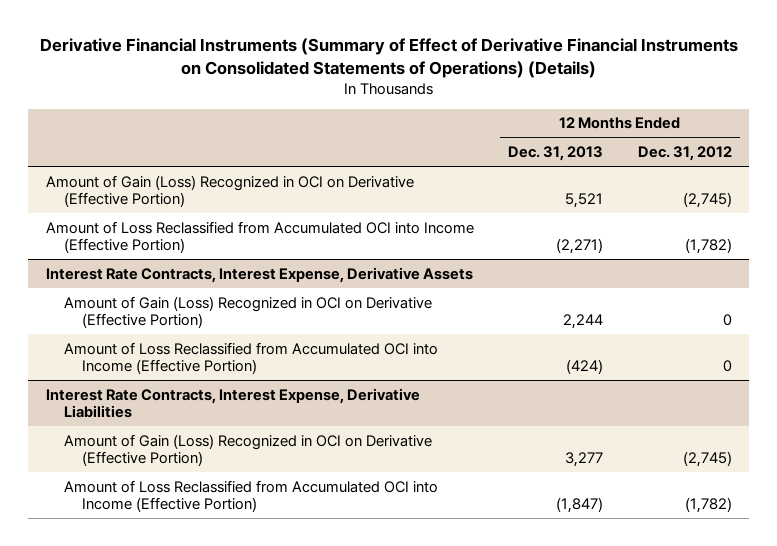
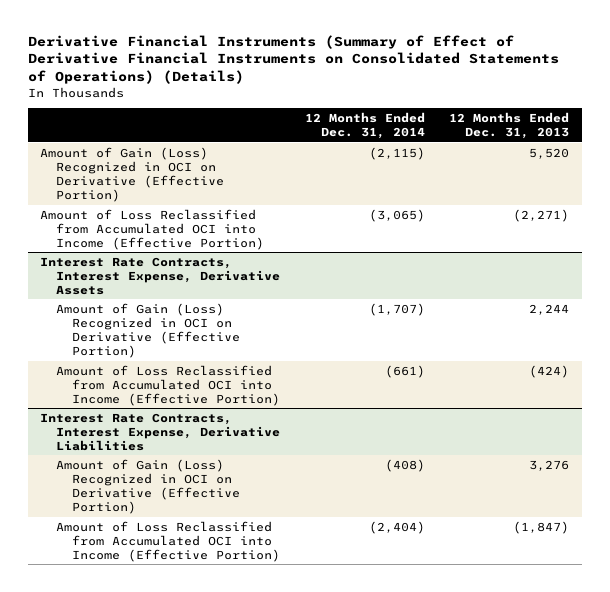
[637,146,732,162] Dec. 31, 2012 -> none
none -> [304,111,425,139] 12 Months Ended Dec. 31, 2014
[565,192,604,208] 5,521 -> [529,147,570,159] 5,520
[565,451,604,467] 3,277 -> [529,459,570,471] 3,276

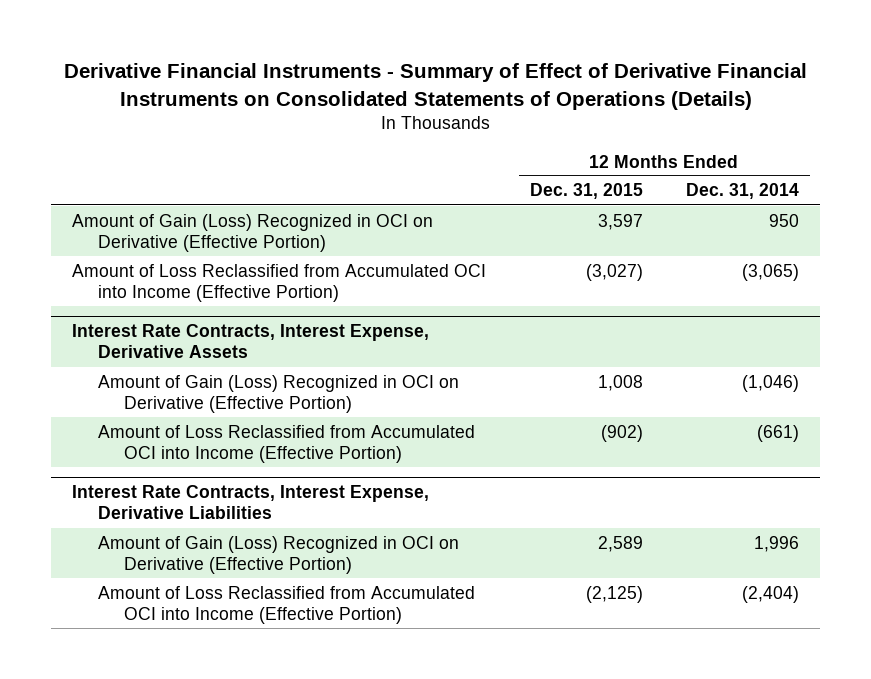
[27,34,559,85] Derivative Financial Instruments (Summary of Effect of Derivative Financial Instruments on Consolidated Statements of Operations) (Details) -> [63,63,807,110] Derivative Financial Instruments - Summary of Effect of Derivative Financial Instruments on Consolidated Statements of Operations (Details)
[449,111,570,139] 12 Months Ended Dec. 31, 2013 -> none
none -> [529,183,643,200] Dec. 31, 2015
[368,146,425,160] (2,115) -> [768,213,799,227] 950
[368,302,425,316] (1,707) -> [741,374,799,392] (1,046)
[384,458,425,472] (408) -> [753,535,799,552] 1,996

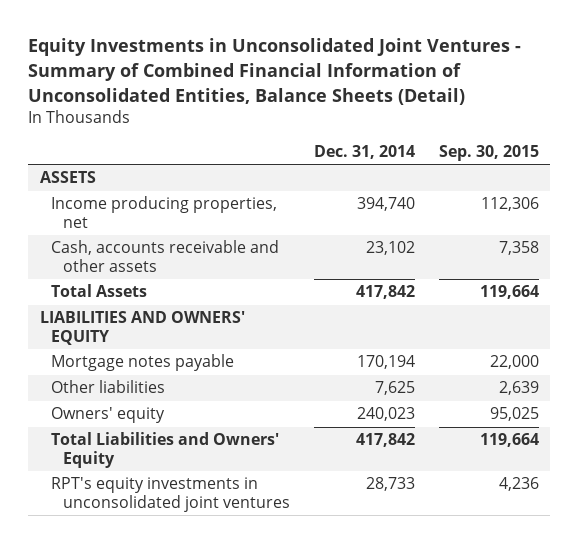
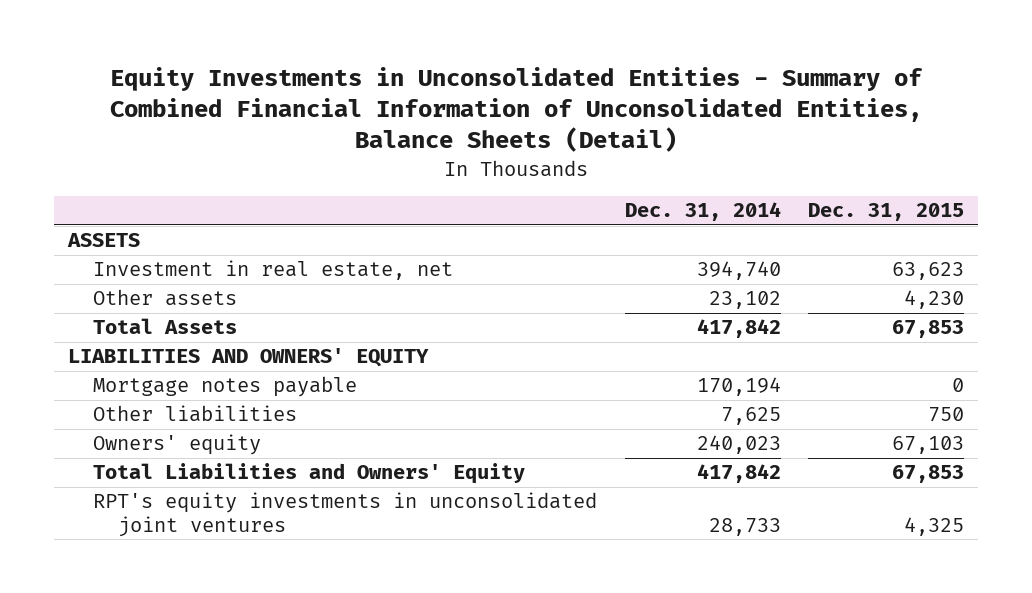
[27,38,521,105] Equity Investments in Unconsolidated Joint Ventures - Summary of Combined Financial Information of Unconsolidated Entities, Balance Sheets (Detail) -> [110,66,924,153] Equity Investments in Unconsolidated Entities - Summary of Combined Financial Information of Unconsolidated Entities, Balance Sheets (Detail)
[438,145,539,162] Sep. 30, 2015 -> none
none -> [808,203,965,222] Dec. 31, 2015
[51,196,278,228] Income producing properties, net -> [93,260,454,281] Investment in real estate, net
[51,240,280,272] Cash, accounts receivable and other assets -> [93,289,238,307] Other assets

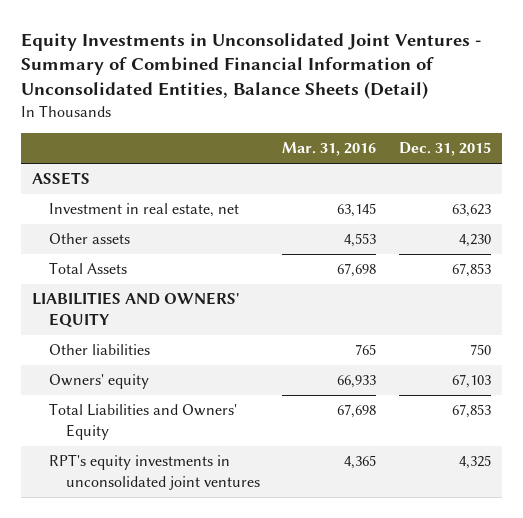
[110,66,924,153] Equity Investments in Unconsolidated Entities - Summary of Combined Financial Information of Unconsolidated Entities, Balance Sheets (Detail) -> [20,32,481,100] Equity Investments in Unconsolidated Joint Ventures - Summary of Combined Financial Information of Unconsolidated Entities, Balance Sheets (Detail)
[624,202,781,222] Dec. 31, 2014 -> none
none -> [282,142,377,157] Mar. 31, 2016
[93,376,358,398] Mortgage notes payable -> none

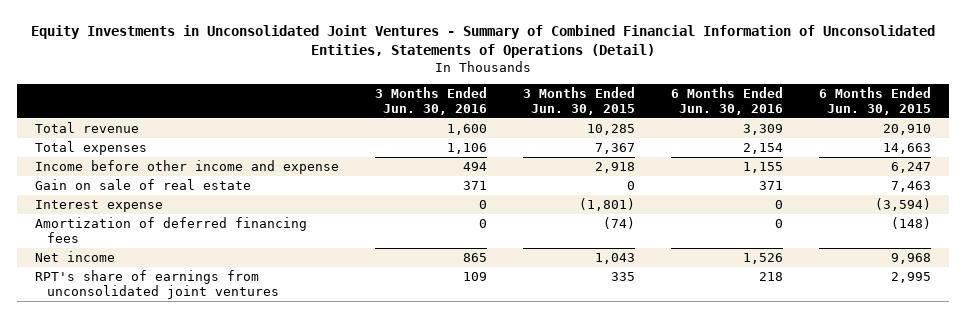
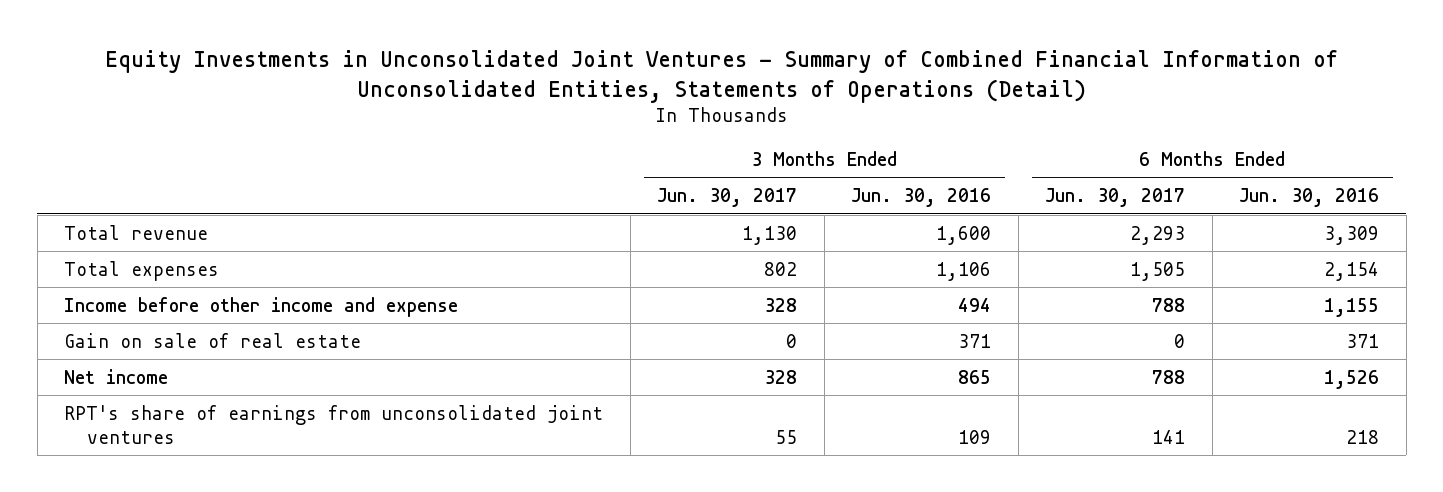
[523,86,636,116] 3 Months Ended Jun. 30, 2015 -> none
[818,86,931,116] 6 Months Ended Jun. 30, 2015 -> none
none -> [657,188,798,208] Jun. 30, 2017
none -> [1045,188,1186,208] Jun. 30, 2017
[35,199,164,212] Interest expense -> none
[35,216,308,243] Amortization of deferred financing fees -> none

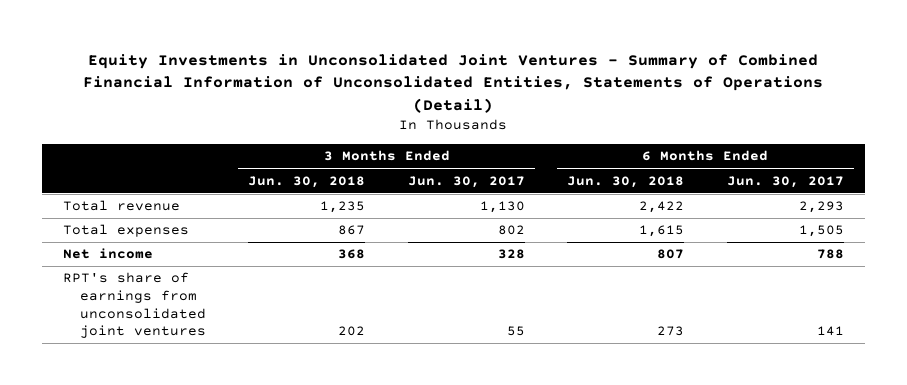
[851,188,992,208] Jun. 30, 2016 -> none
[1239,188,1380,208] Jun. 30, 2016 -> none
none -> [248,175,366,188] Jun. 30, 2018
none -> [567,175,685,188] Jun. 30, 2018
[64,296,459,317] Income before other income and expense -> none
[64,332,362,348] Gain on sale of real estate -> none

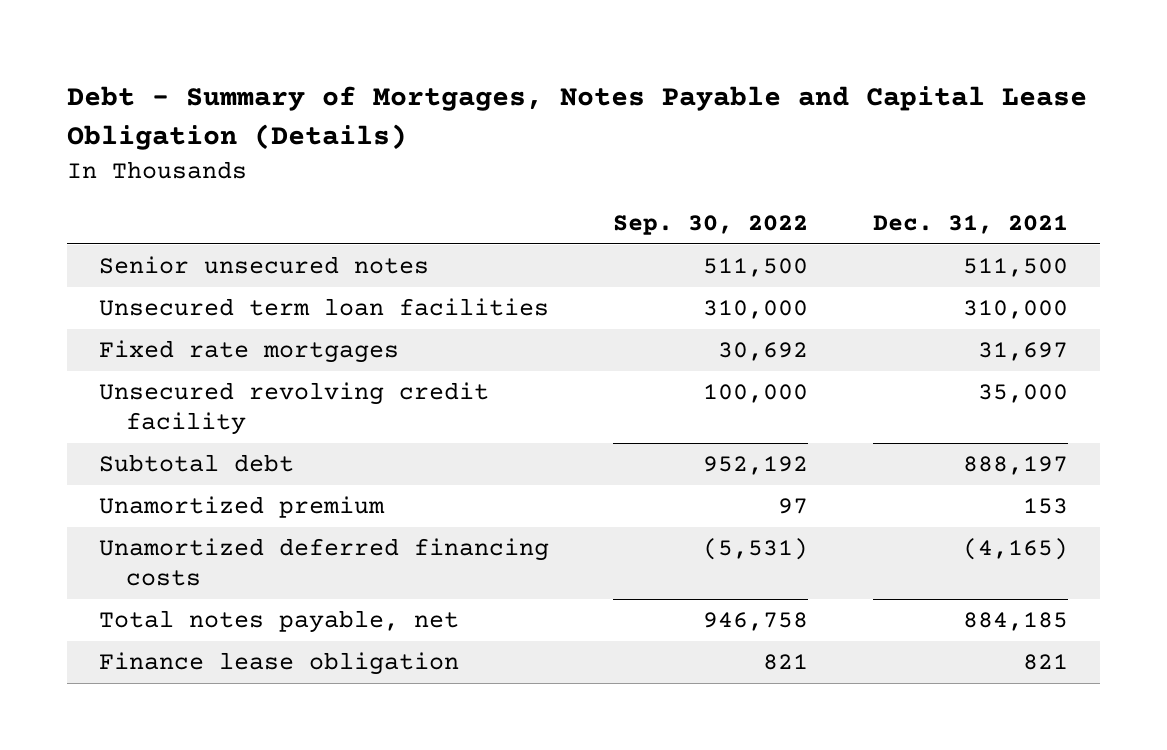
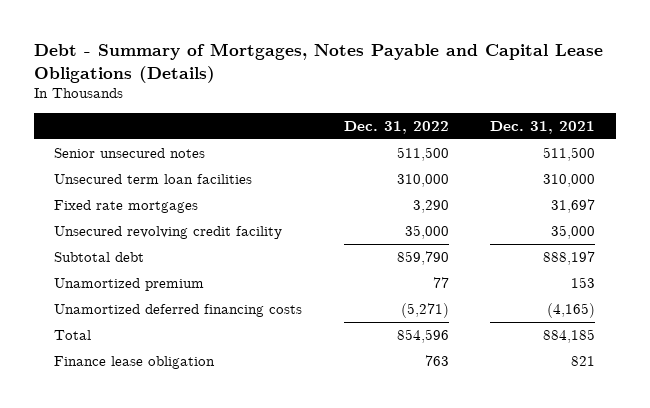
[66,86,1087,151] Debt - Summary of Mortgages, Notes Payable and Capital Lease Obligation (Details) -> [33,43,603,83] Debt - Summary of Mortgages, Notes Payable and Capital Lease Obligations (Details)
[613,215,809,236] Sep. 30, 2022 -> none
none -> [343,120,449,134] Dec. 31, 2022
[99,610,460,634] Total notes payable, net -> [54,329,92,340] Total

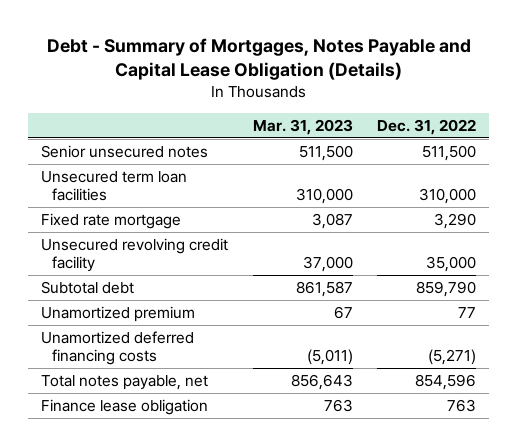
[33,43,603,83] Debt - Summary of Mortgages, Notes Payable and Capital Lease Obligations (Details) -> [46,38,471,81] Debt - Summary of Mortgages, Notes Payable and Capital Lease Obligation (Details)
[490,120,596,134] Dec. 31, 2021 -> none
none -> [252,118,353,135] Mar. 31, 2023
[54,199,199,213] Fixed rate mortgages -> [40,213,181,230] Fixed rate mortgage
[54,329,92,340] Total -> [40,375,208,391] Total notes payable, net

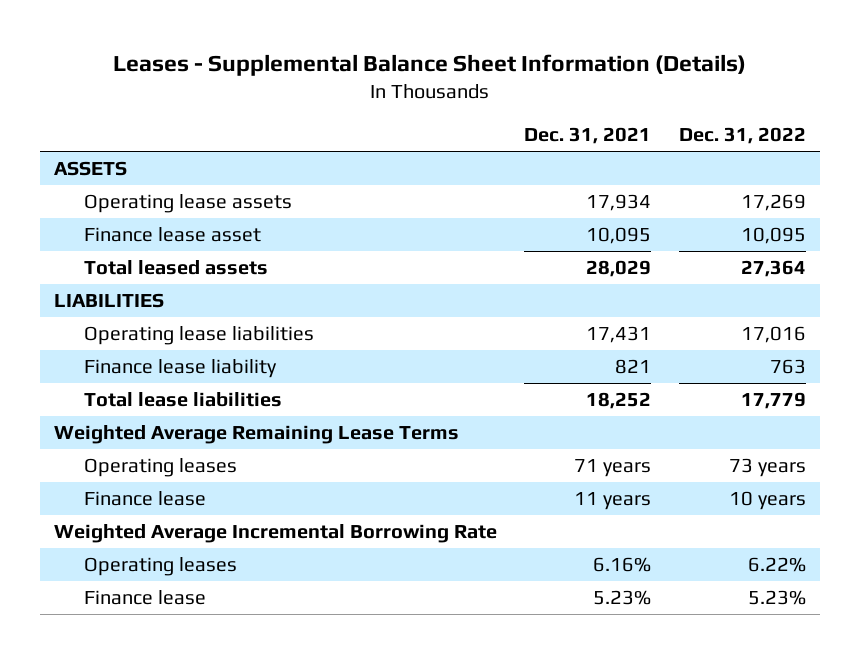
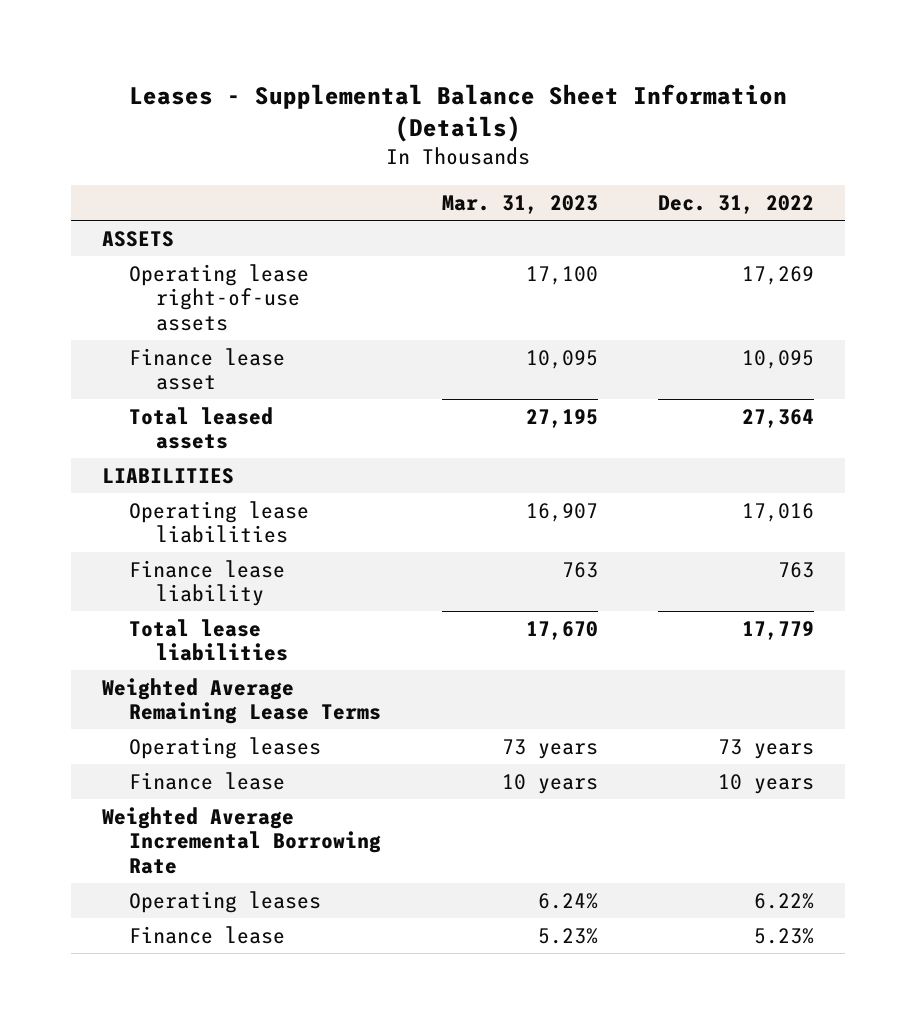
[524,127,652,145] Dec. 31, 2021 -> none
none -> [441,194,598,214] Mar. 31, 2023
[83,194,292,214] Operating lease assets -> [128,263,309,331] Operating lease right-of-use assets

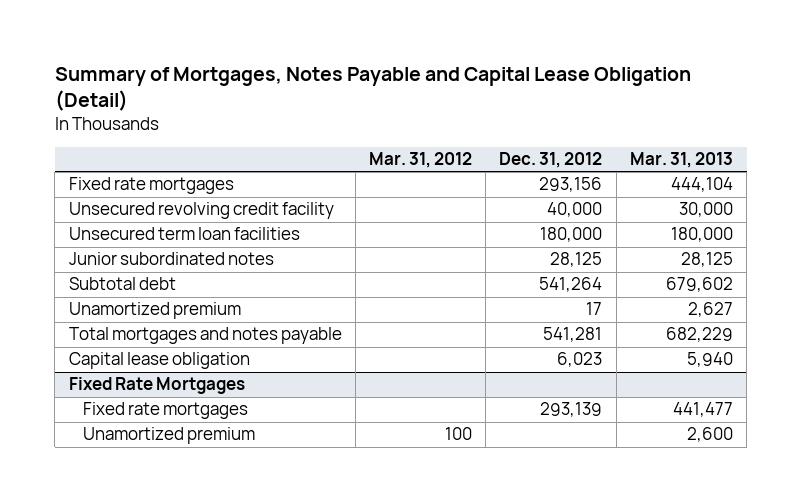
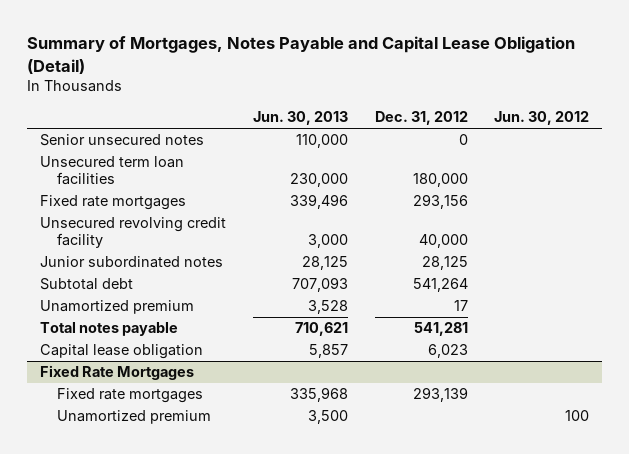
[369,151,473,168] Mar. 31, 2012 -> none
[629,151,733,168] Mar. 31, 2013 -> none
none -> [252,111,348,126] Jun. 30, 2013
none -> [494,111,590,126] Jun. 30, 2012
none -> [40,134,205,147] Senior unsecured notes
[68,227,300,241] Unsecured term loan facilities -> [40,156,185,186] Unsecured term loan facilities
[68,327,342,345] Total mortgages and notes payable -> [40,322,179,337] Total notes payable

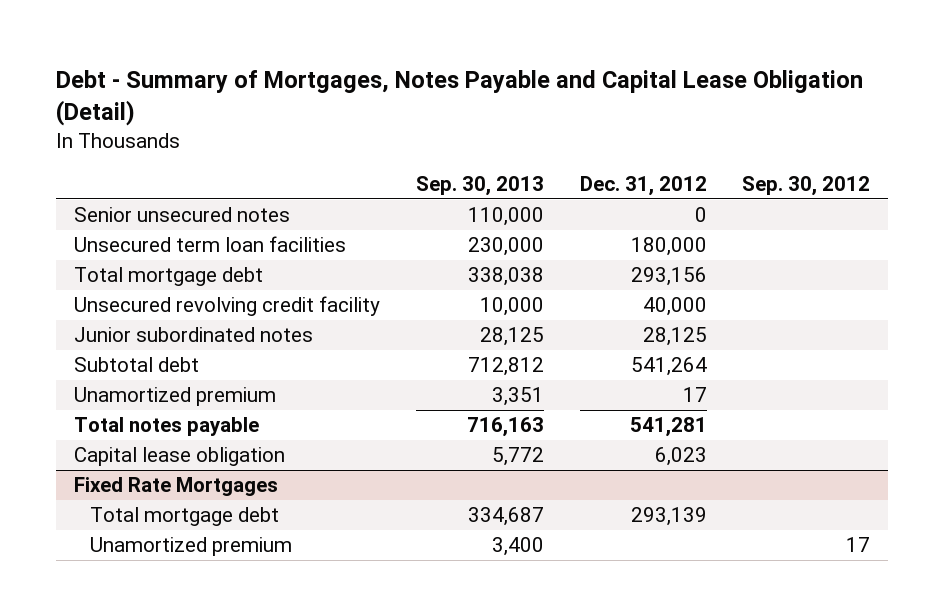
[26,36,575,74] Summary of Mortgages, Notes Payable and Capital Lease Obligation (Detail) -> [56,70,864,126] Debt - Summary of Mortgages, Notes Payable and Capital Lease Obligation (Detail)
[252,111,348,126] Jun. 30, 2013 -> none
[494,111,590,126] Jun. 30, 2012 -> none
none -> [415,175,544,196] Sep. 30, 2013
none -> [742,175,871,196] Sep. 30, 2012
[40,195,187,211] Fixed rate mortgages -> [74,267,264,287] Total mortgage debt
[56,388,203,404] Fixed rate mortgages -> [89,507,279,527] Total mortgage debt

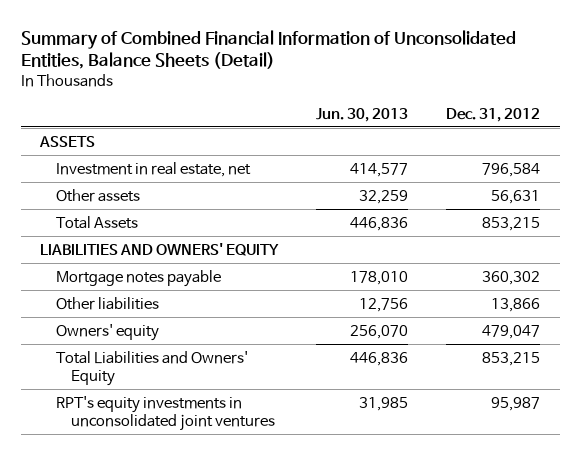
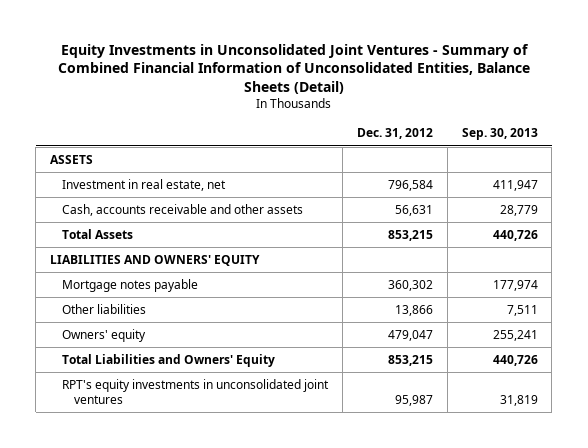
[21,29,517,70] Summary of Combined Financial Information of Unconsolidated Entities, Balance Sheets (Detail) -> [57,43,530,95] Equity Investments in Unconsolidated Joint Ventures - Summary of Combined Financial Information of Unconsolidated Entities, Balance Sheets (Detail)
[316,107,409,122] Jun. 30, 2013 -> none
none -> [461,128,538,141] Sep. 30, 2013
[55,188,140,202] Other assets -> [62,203,304,216] Cash, accounts receivable and other assets

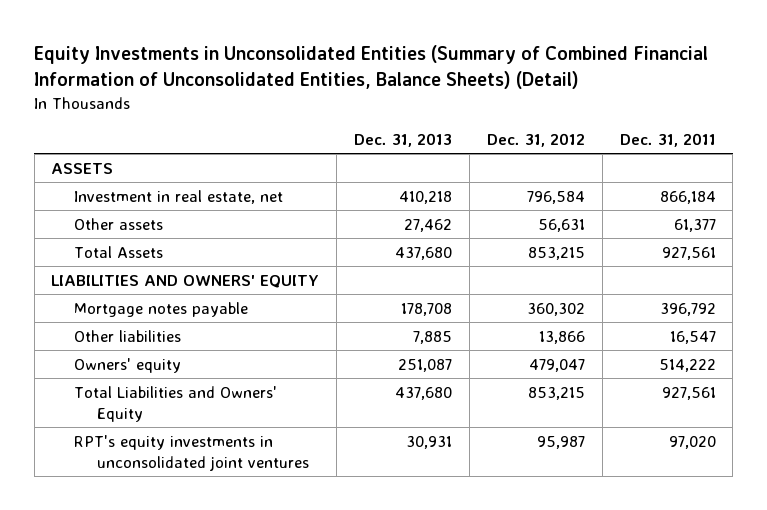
[57,43,530,95] Equity Investments in Unconsolidated Joint Ventures - Summary of Combined Financial Information of Unconsolidated Entities, Balance Sheets (Detail) -> [34,44,709,89] Equity Investments in Unconsolidated Entities (Summary of Combined Financial Information of Unconsolidated Entities, Balance Sheets) (Detail)
[461,128,538,141] Sep. 30, 2013 -> none
none -> [354,132,453,147] Dec. 31, 2013
none -> [619,132,716,147] Dec. 31, 2011
[62,203,304,216] Cash, accounts receivable and other assets -> [74,217,164,230] Other assets

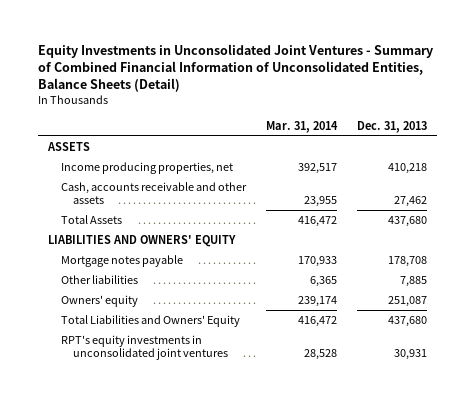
[34,44,709,89] Equity Investments in Unconsolidated Entities (Summary of Combined Financial Information of Unconsolidated Entities, Balance Sheets) (Detail) -> [37,44,433,93] Equity Investments in Unconsolidated Joint Ventures - Summary of Combined Financial Information of Unconsolidated Entities, Balance Sheets (Detail)
[486,132,585,147] Dec. 31, 2012 -> none
[619,132,716,147] Dec. 31, 2011 -> none
none -> [265,120,338,133] Mar. 31, 2014
[74,189,284,204] Investment in real estate, net -> [60,162,233,175] Income producing properties, net
[74,217,164,230] Other assets -> [60,182,247,205] Cash, accounts receivable and other assets

